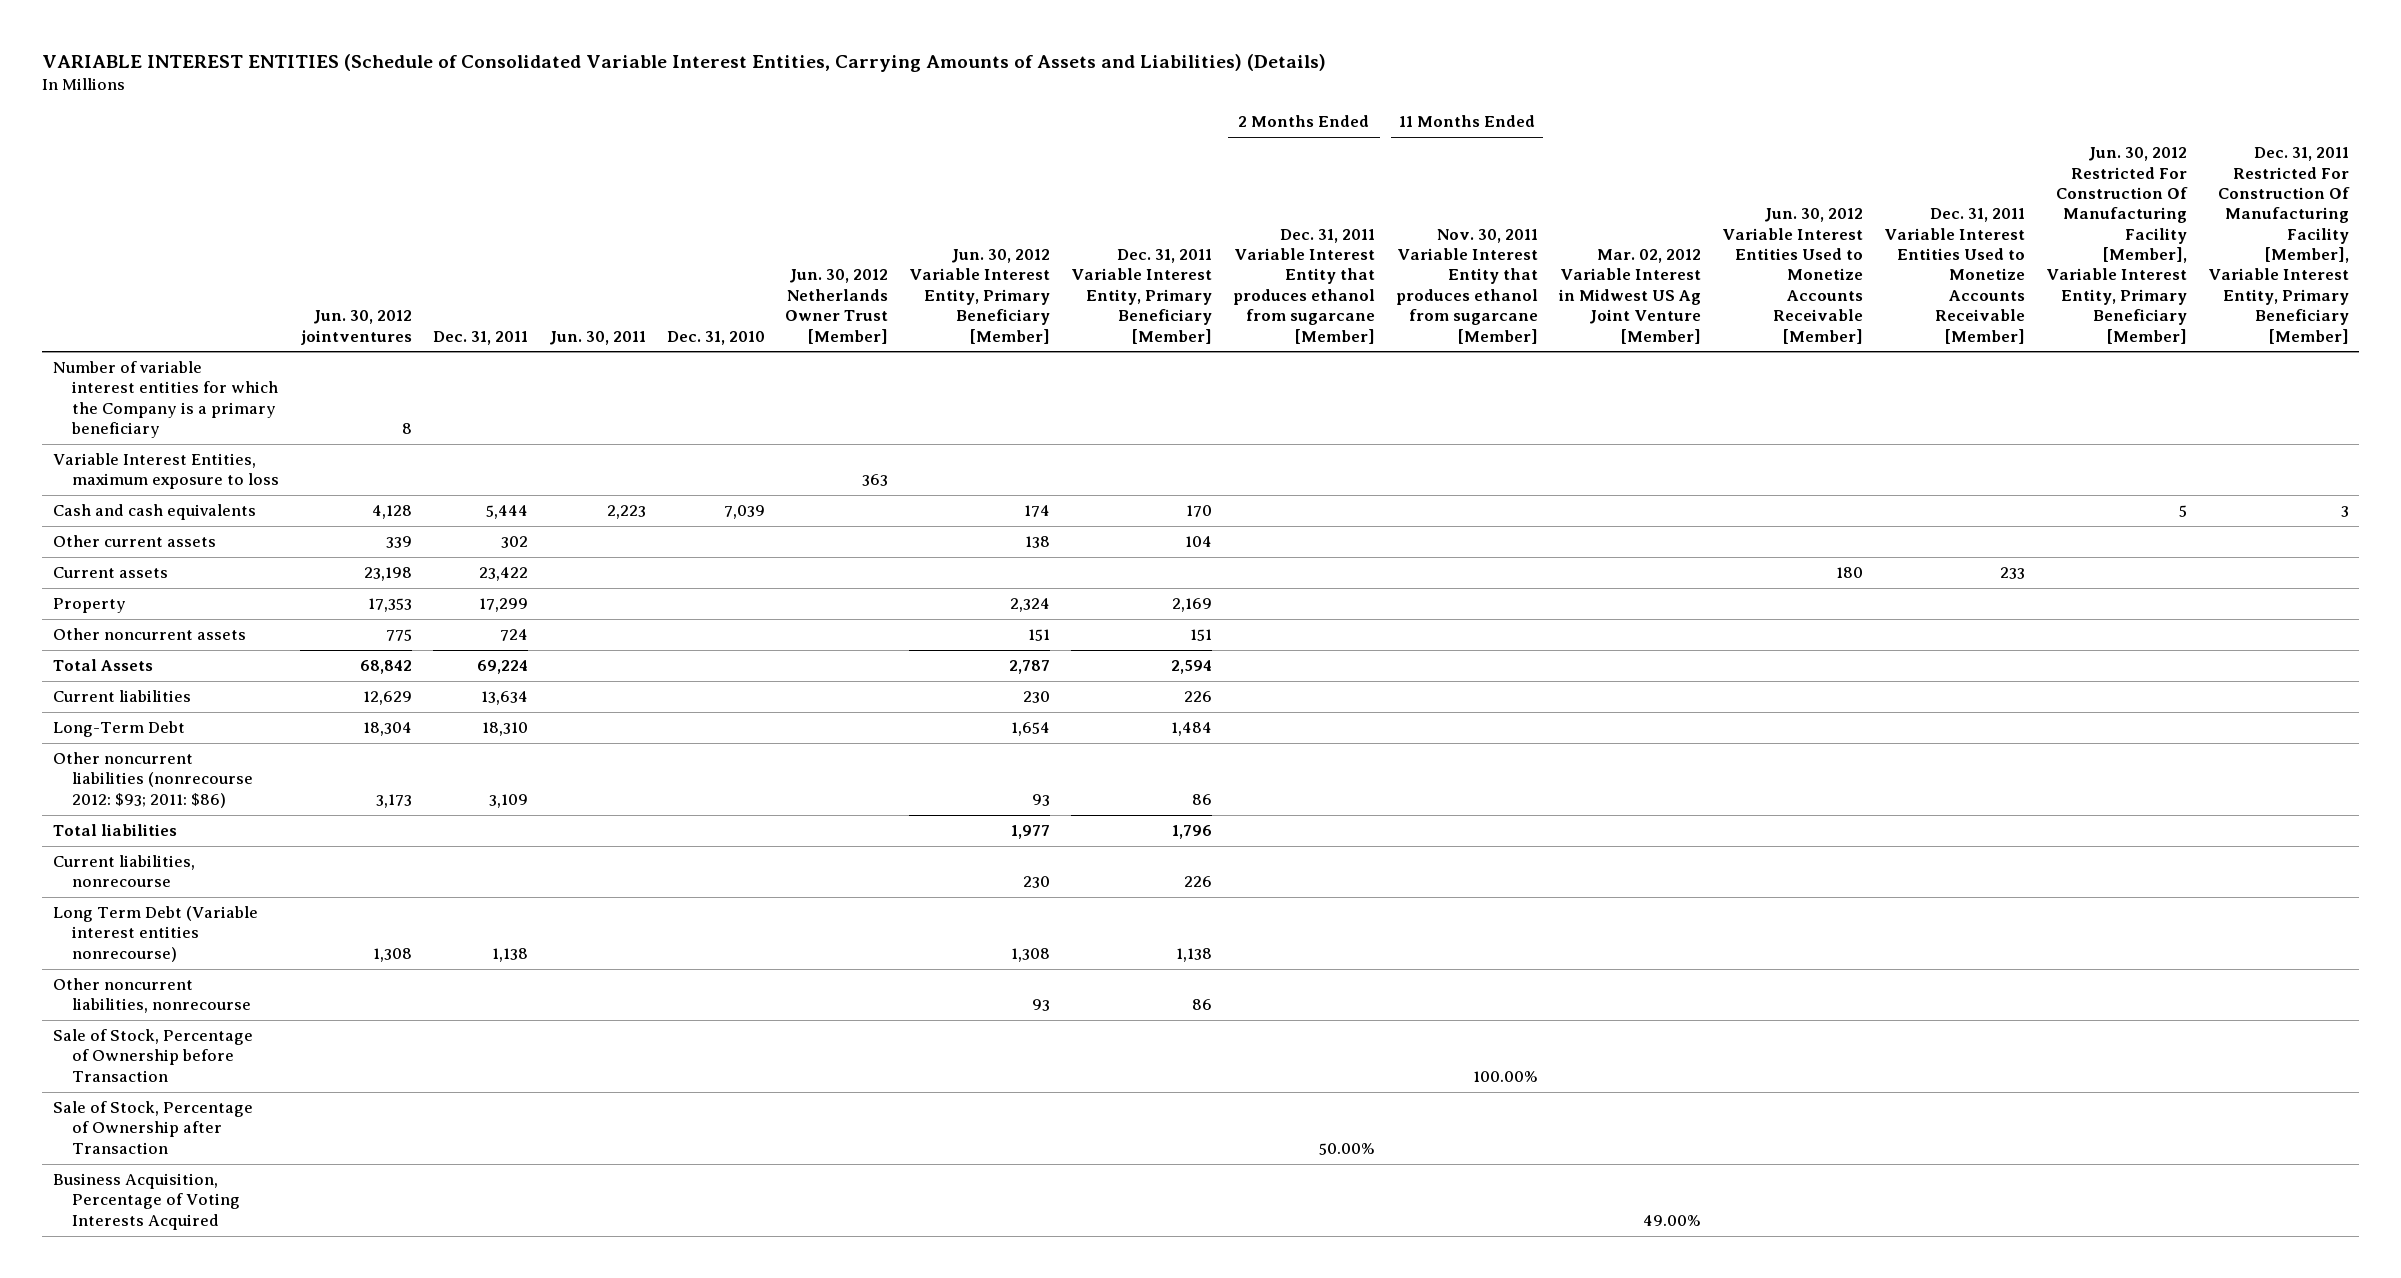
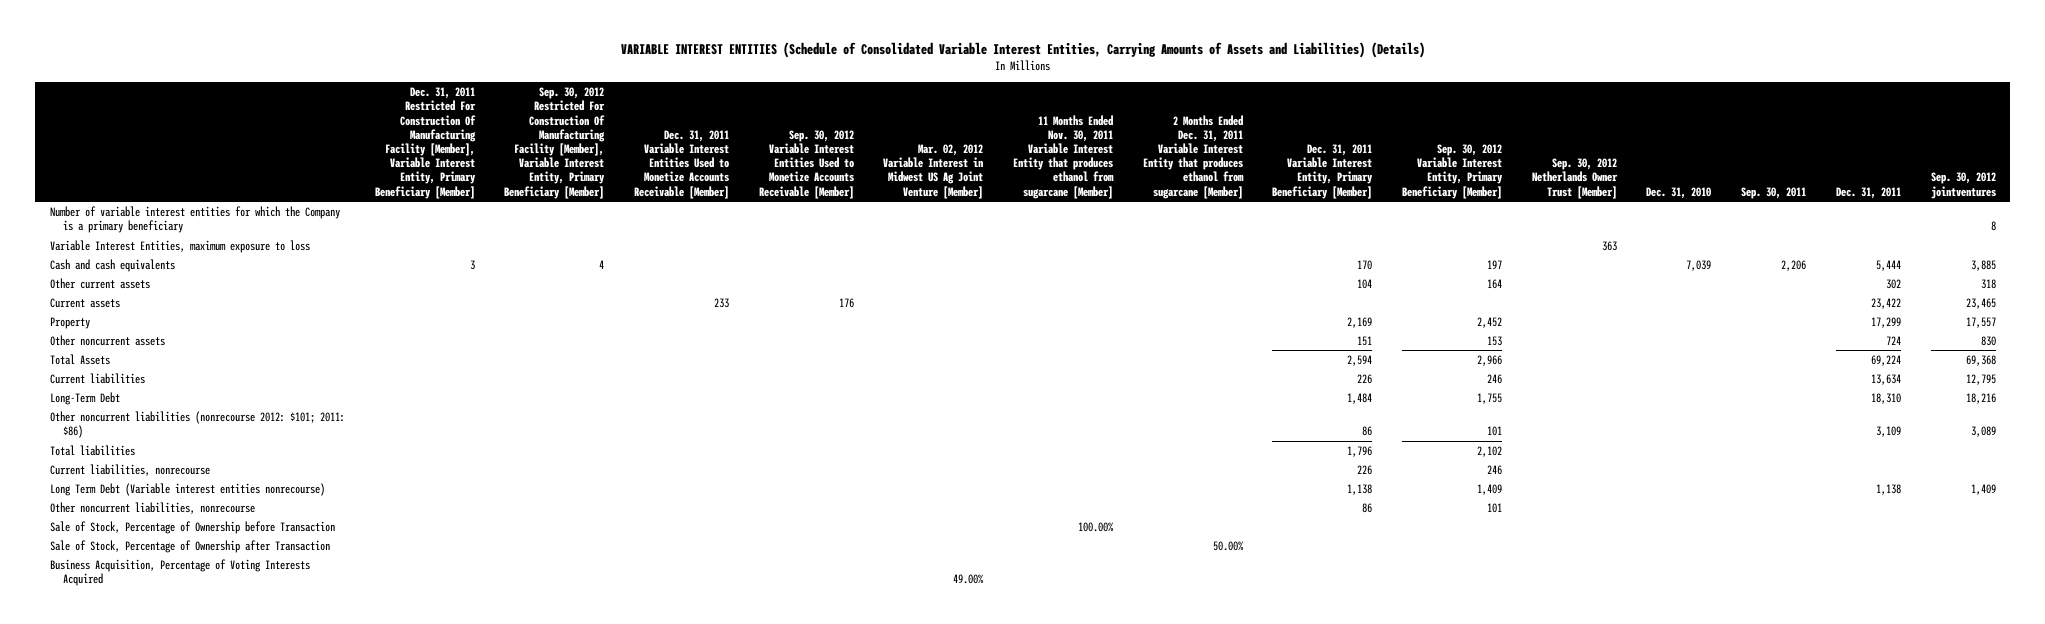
[299,310,412,345] Jun. 30, 2012 jointventures -> none
[548,330,646,345] Jun. 30, 2011 -> none
[785,269,889,344] Jun. 30, 2012 Netherlands Owner Trust [Member] -> none
[909,249,1051,344] Jun. 30, 2012 Variable Interest Entity, Primary Beneficiary [Member] -> none
[1721,208,1863,344] Jun. 30, 2012 Variable Interest Entities Used to Monetize Accounts Receivable [Member] -> none
[2045,147,2188,344] Jun. 30, 2012 Restricted For Construction Of Manufacturing Facility [Member], Variable Interest Entity, Primary Beneficiary [Member] -> none
none -> [504,87,606,199] Sep. 30, 2012 Restricted For Construction Of Manufacturing Facility [Member], Variable Interest Entity, Primary Beneficiary [Member]
none -> [758,129,854,199] Sep. 30, 2012 Variable Interest Entities Used to Monetize Accounts Receivable [Member]
none -> [1402,143,1504,199] Sep. 30, 2012 Variable Interest Entity, Primary Beneficiary [Member]
none -> [1531,158,1618,199] Sep. 30, 2012 Netherlands Owner Trust [Member]
none -> [1741,186,1807,199] Sep. 30, 2011
none -> [1930,172,1996,199] Sep. 30, 2012 jointventures
[52,752,253,808] Other noncurrent liabilities (nonrecourse 2012: $93; 2011: $86) -> [49,410,345,439] Other noncurrent liabilities (nonrecourse 2012: $101; 2011: $86)

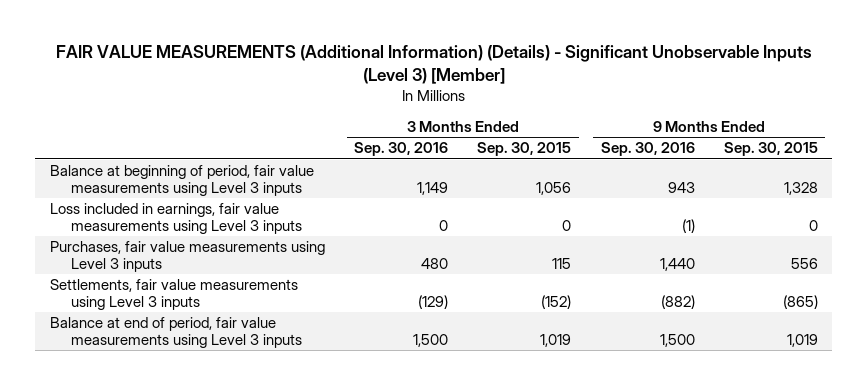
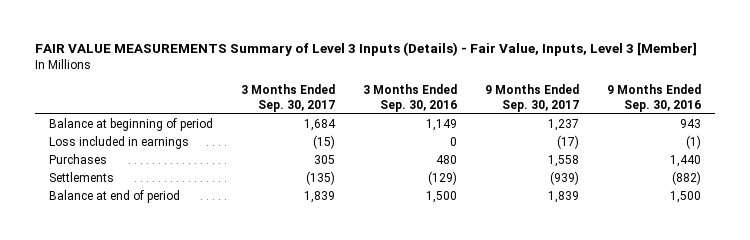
[55,45,812,85] FAIR VALUE MEASUREMENTS (Additional Information) (Details) - Significant Unobservable Inputs (Level 3) [Member] -> [34,42,697,57] FAIR VALUE MEASUREMENTS Summary of Level 3 Inputs (Details) - Fair Value, Inputs, Level 3 [Member]
[477,142,572,157] Sep. 30, 2015 -> none
[723,142,818,157] Sep. 30, 2015 -> none
none -> [240,84,335,112] 3 Months Ended Sep. 30, 2017
none -> [484,84,579,112] 9 Months Ended Sep. 30, 2017
[50,165,315,197] Balance at beginning of period, fair value measurements using Level 3 inputs -> [48,118,213,132] Balance at beginning of period
[50,203,302,235] Loss included in earnings, fair value measurements using Level 3 inputs -> [48,136,189,150] Loss included in earnings
[50,241,326,273] Purchases, fair value measurements using Level 3 inputs -> [48,154,107,165] Purchases
[50,279,299,311] Settlements, fair value measurements using Level 3 inputs -> [48,172,114,183] Settlements
[50,317,302,349] Balance at end of period, fair value measurements using Level 3 inputs -> [48,190,180,204] Balance at end of period

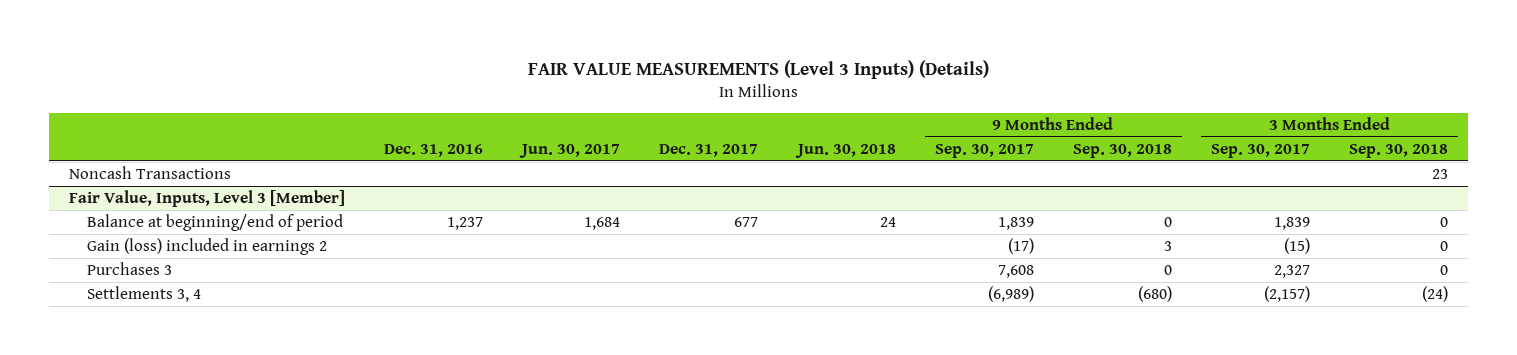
[34,42,697,57] FAIR VALUE MEASUREMENTS Summary of Level 3 Inputs (Details) - Fair Value, Inputs, Level 3 [Member] -> [527,59,989,79] FAIR VALUE MEASUREMENTS (Level 3 Inputs) (Details)
[362,84,457,112] 3 Months Ended Sep. 30, 2016 -> none
[606,84,701,112] 9 Months Ended Sep. 30, 2016 -> none
none -> [384,143,484,157] Dec. 31, 2016
none -> [519,143,621,158] Jun. 30, 2017
none -> [659,143,759,157] Dec. 31, 2017
none -> [794,143,896,158] Jun. 30, 2018
none -> [1072,143,1172,158] Sep. 30, 2018
none -> [1349,143,1449,158] Sep. 30, 2018
[48,190,180,204] Balance at end of period -> none
none -> [68,165,231,179] Noncash Transactions
none -> [68,189,345,207] Fair Value, Inputs, Level 3 [Member]
[48,118,213,132] Balance at beginning of period -> [86,213,343,231] Balance at beginning/end of period
[303,119,336,132] 1,684 -> [1274,216,1311,230] 1,839
[547,119,579,132] 1,237 -> [997,216,1034,230] 1,839
[48,136,189,150] Loss included in earnings -> [86,237,327,255] Gain (loss) included in earnings 2
[48,154,107,165] Purchases -> [86,261,172,275] Purchases 3
[313,155,335,165] 305 -> [1274,264,1311,278] 2,327
[547,155,579,168] 1,558 -> [997,264,1034,278] 7,608
[48,172,114,183] Settlements -> [86,285,201,302] Settlements 3, 4
[305,171,335,186] (135) -> [1264,285,1311,302] (2,157)
[549,171,579,186] (939) -> [987,285,1034,302] (6,989)

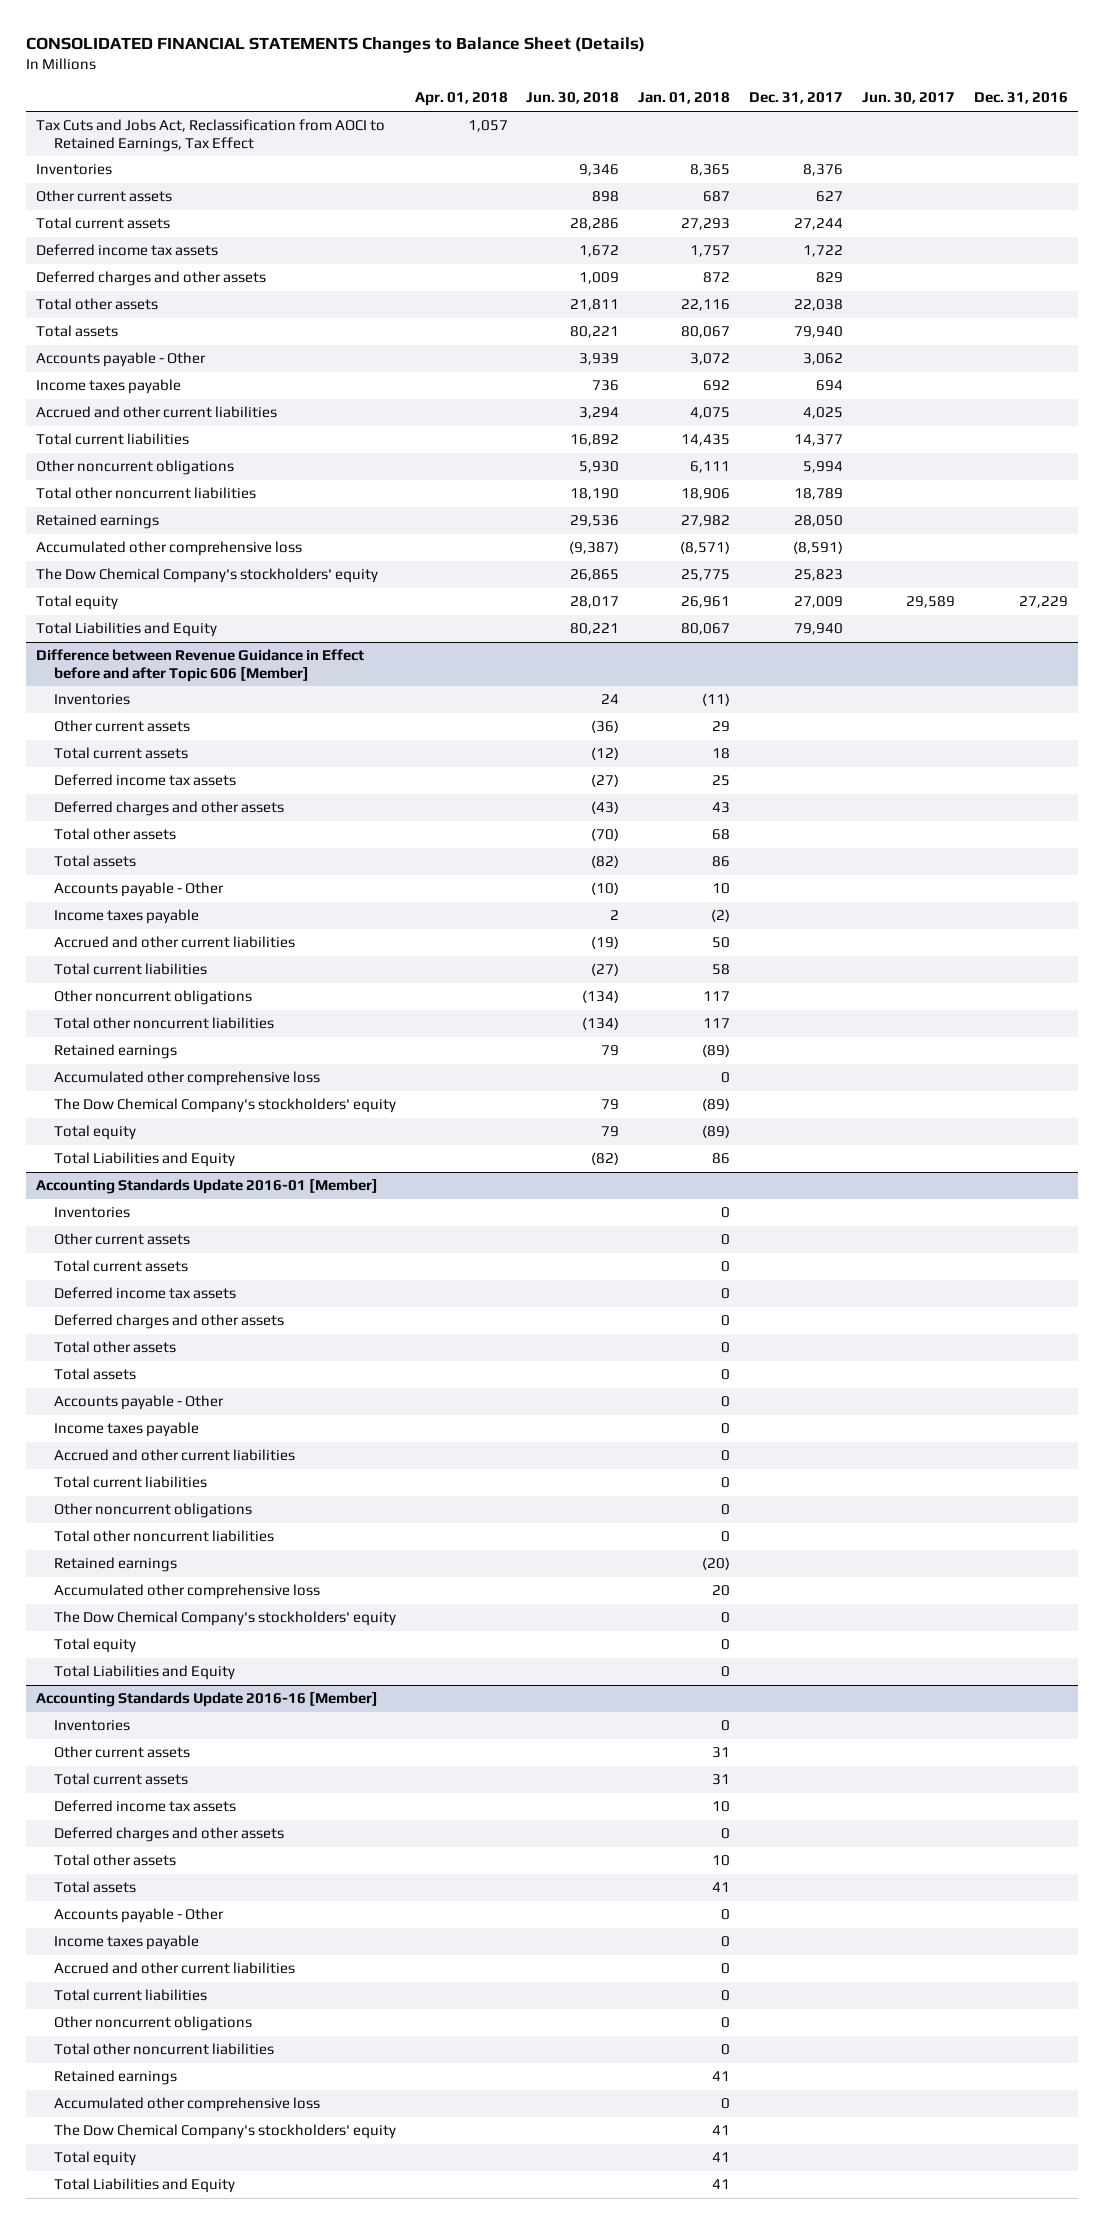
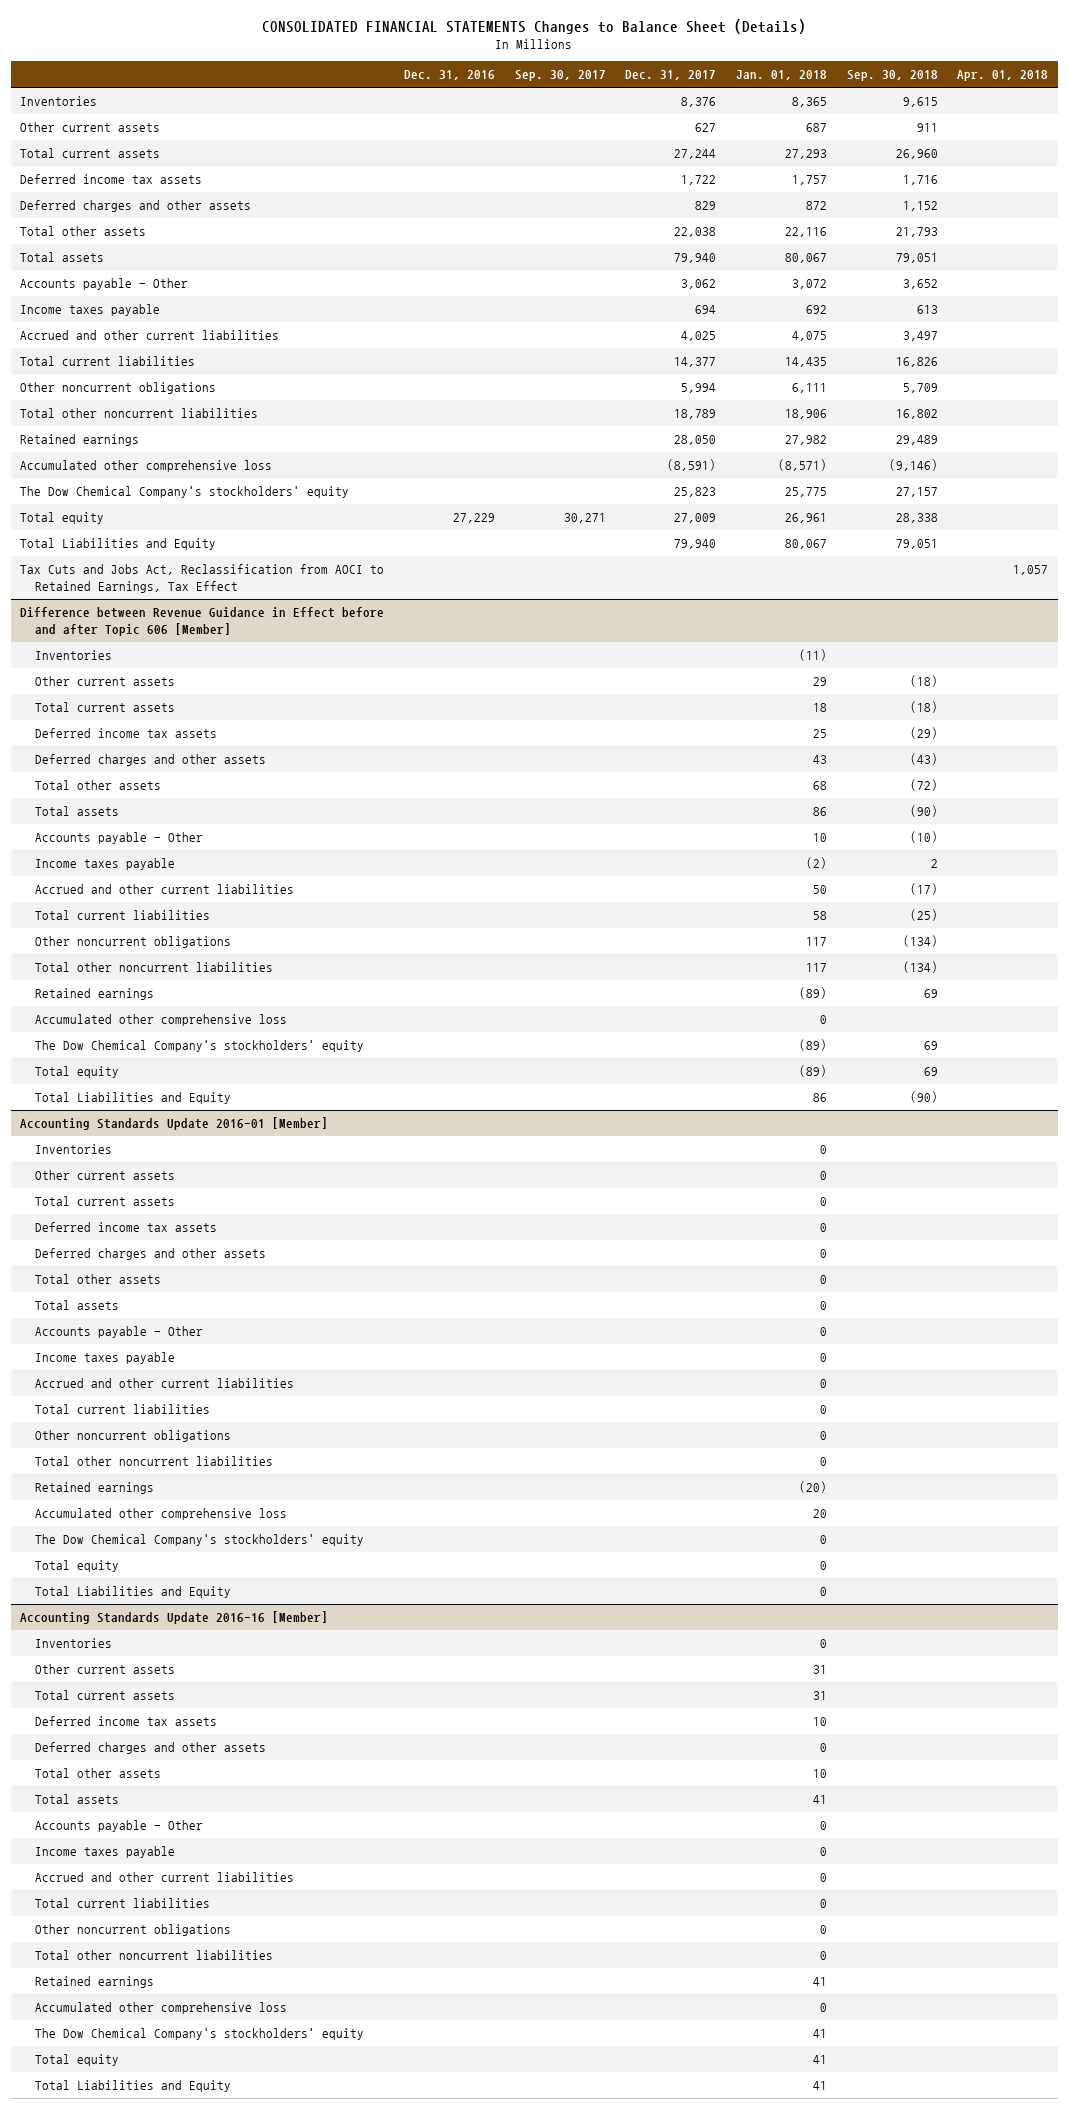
[526,92,620,105] Jun. 30, 2018 -> none
[862,92,956,105] Jun. 30, 2017 -> none
none -> [514,70,606,82] Sep. 30, 2017
none -> [846,70,938,82] Sep. 30, 2018
[35,119,385,152] Tax Cuts and Jobs Act, Reclassification from AOCI to Retained Earnings, Tax Effect -> [20,564,385,593] Tax Cuts and Jobs Act, Reclassification from AOCI to Retained Earnings, Tax Effect

